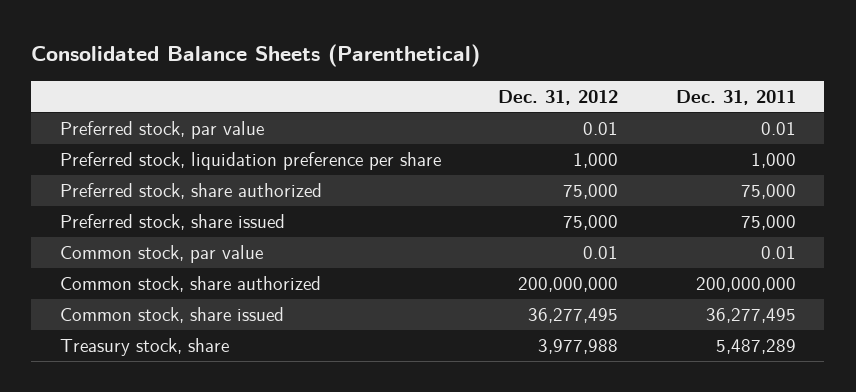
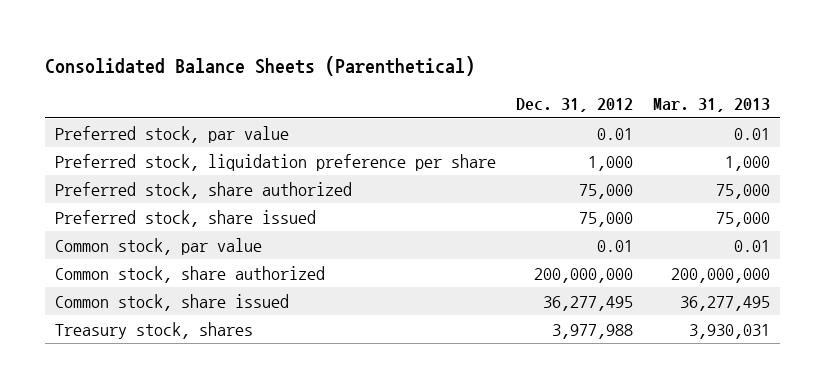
[675,89,796,105] Dec. 31, 2011 -> none
none -> [652,98,770,113] Mar. 31, 2013
[60,338,230,357] Treasury stock, share -> [55,321,254,339] Treasury stock, shares

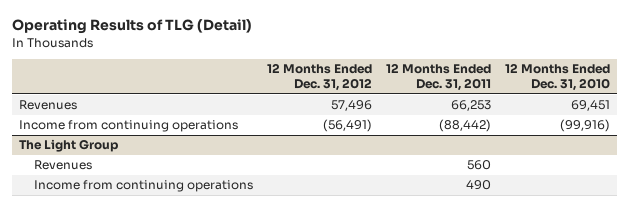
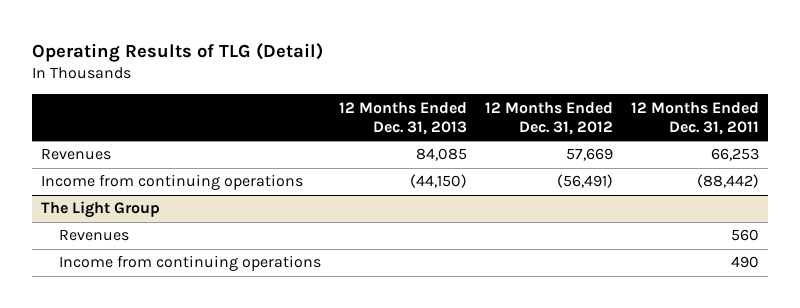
[504,62,610,92] 12 Months Ended Dec. 31, 2010 -> none
none -> [338,101,467,136] 12 Months Ended Dec. 31, 2013
[330,100,372,112] 57,496 -> [565,148,613,162] 57,669

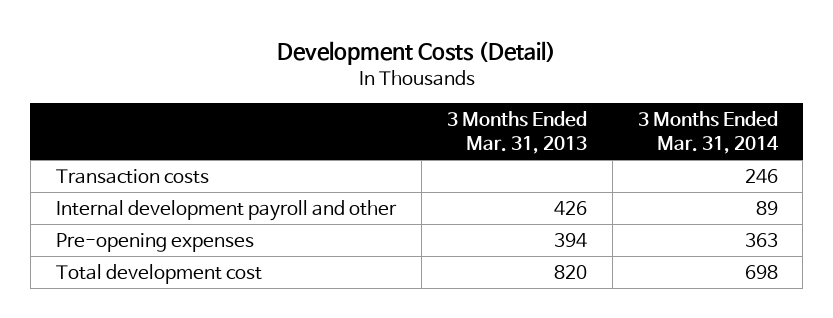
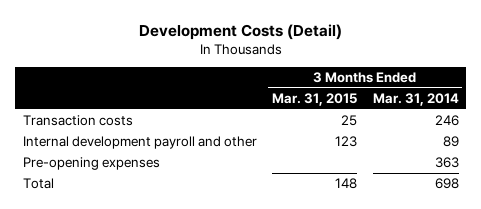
[446,111,587,155] 3 Months Ended Mar. 31, 2013 -> none
none -> [272,92,358,106] Mar. 31, 2015
[55,263,262,284] Total development cost -> [22,178,54,190] Total

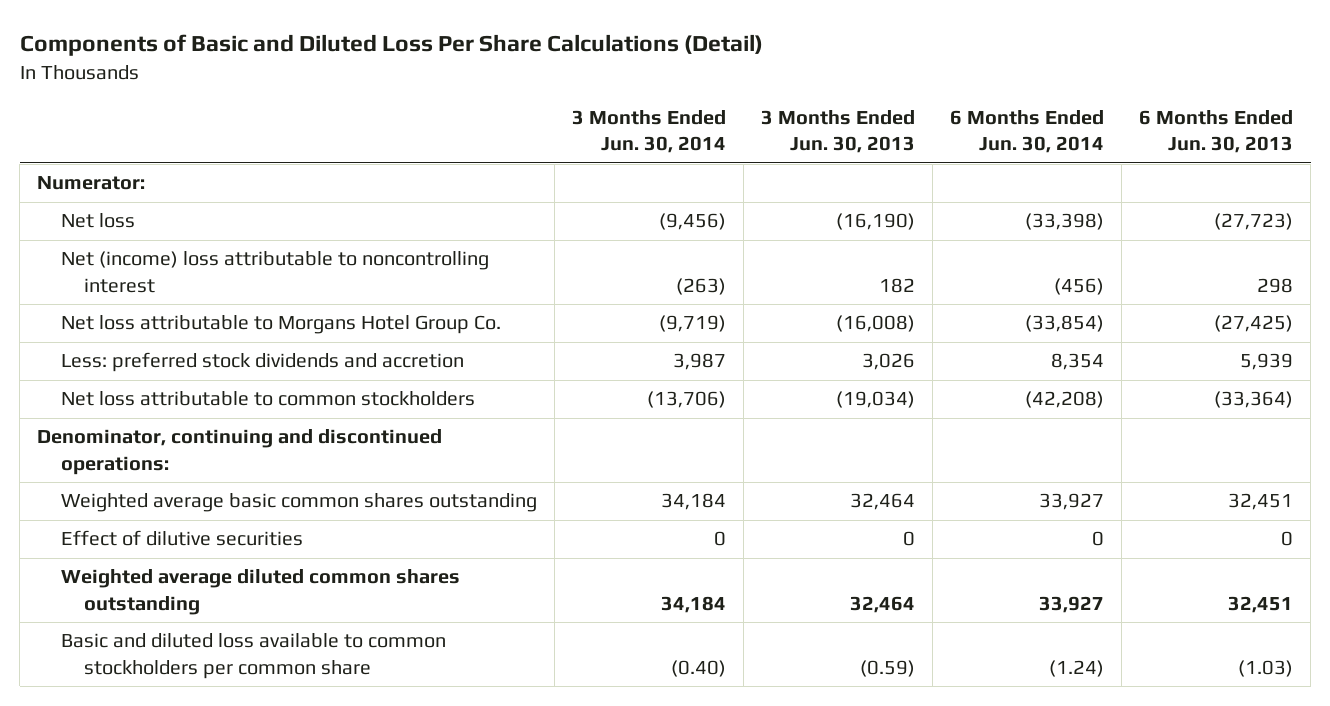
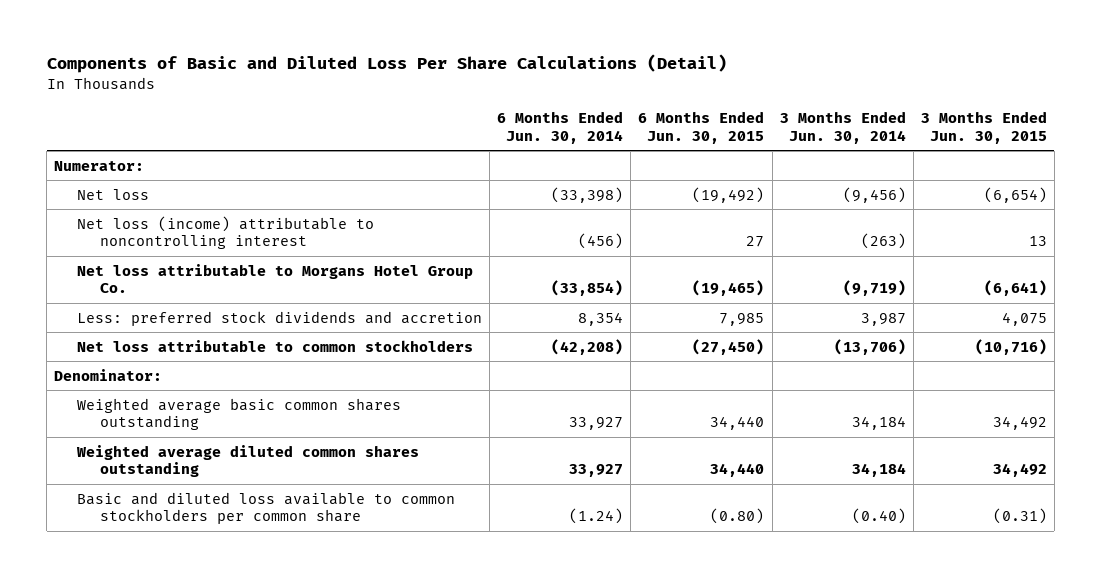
[760,110,915,154] 3 Months Ended Jun. 30, 2013 -> none
[1139,110,1294,154] 6 Months Ended Jun. 30, 2013 -> none
none -> [638,111,765,144] 6 Months Ended Jun. 30, 2015
none -> [920,111,1047,144] 3 Months Ended Jun. 30, 2015
[60,251,489,293] Net (income) loss attributable to noncontrolling interest -> [77,215,375,250] Net loss (income) attributable to noncontrolling interest
[37,429,443,475] Denominator, continuing and discontinued operations: -> [54,368,163,381] Denominator:
[60,530,303,547] Effect of dilutive securities -> none

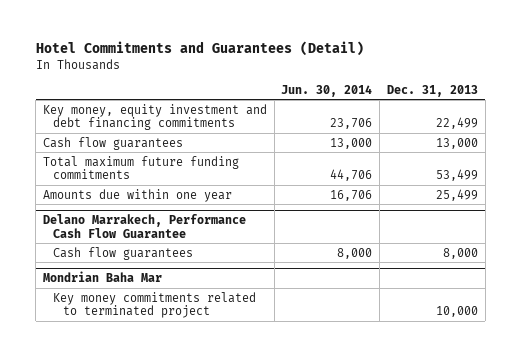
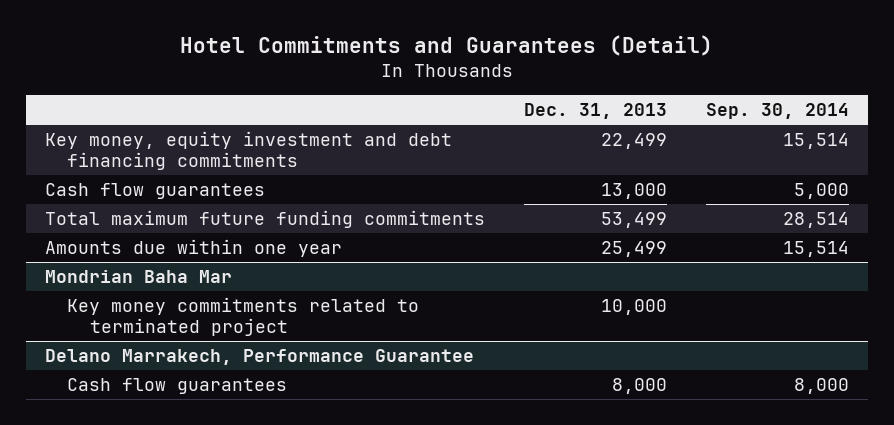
[281,84,373,97] Jun. 30, 2014 -> none
none -> [705,103,849,120] Sep. 30, 2014
[42,214,246,238] Delano Marrakech, Performance Cash Flow Guarantee -> none
[53,246,194,260] Cash flow guarantees -> none
none -> [44,349,474,366] Delano Marrakech, Performance Guarantee
none -> [67,378,288,395] Cash flow guarantees

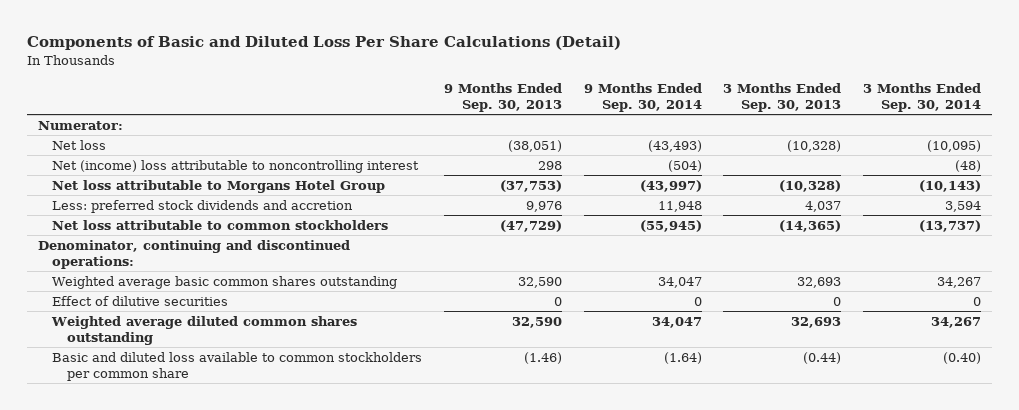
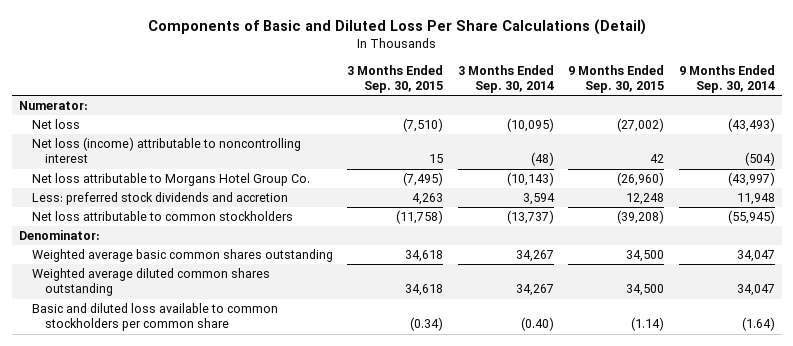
[444,82,563,113] 9 Months Ended Sep. 30, 2013 -> none
[723,82,842,113] 3 Months Ended Sep. 30, 2013 -> none
none -> [347,64,444,93] 3 Months Ended Sep. 30, 2015
none -> [568,64,665,93] 9 Months Ended Sep. 30, 2015
[52,159,420,173] Net (income) loss attributable to noncontrolling interest -> [31,137,301,164] Net loss (income) attributable to noncontrolling interest
[52,179,386,193] Net loss attributable to Morgans Hotel Group -> [31,173,310,187] Net loss attributable to Morgans Hotel Group Co.
[37,239,350,270] Denominator, continuing and discontinued operations: -> [18,230,100,241] Denominator:
[52,295,229,306] Effect of dilutive securities -> none

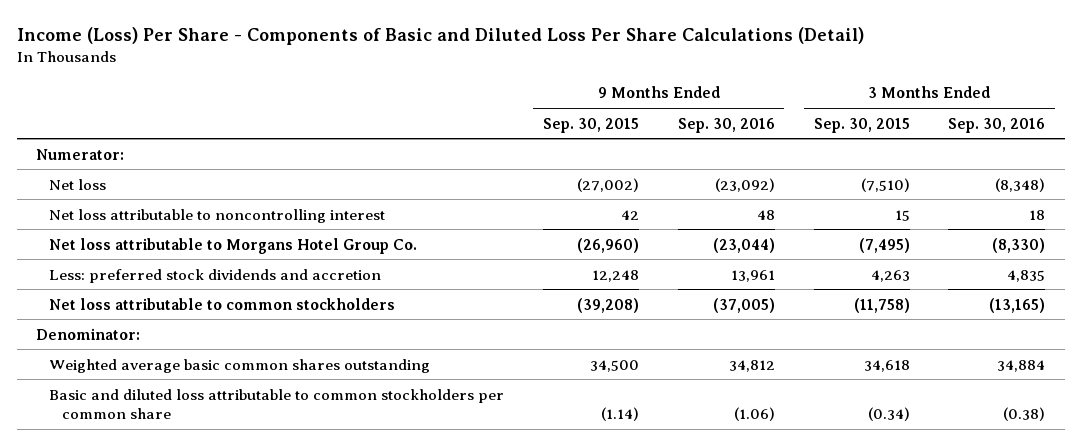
[147,19,646,36] Components of Basic and Diluted Loss Per Share Calculations (Detail) -> [16,27,864,46] Income (Loss) Per Share - Components of Basic and Diluted Loss Per Share Calculations (Detail)
[457,64,554,93] 3 Months Ended Sep. 30, 2014 -> none
[678,64,775,93] 9 Months Ended Sep. 30, 2014 -> none
none -> [677,117,775,133] Sep. 30, 2016
none -> [948,117,1046,133] Sep. 30, 2016
[31,137,301,164] Net loss (income) attributable to noncontrolling interest -> [49,208,386,223] Net loss attributable to noncontrolling interest
[31,268,270,297] Weighted average diluted common shares outstanding -> none
[31,303,278,332] Basic and diluted loss available to common stockholders per common share -> [49,388,505,420] Basic and diluted loss attributable to common stockholders per common share

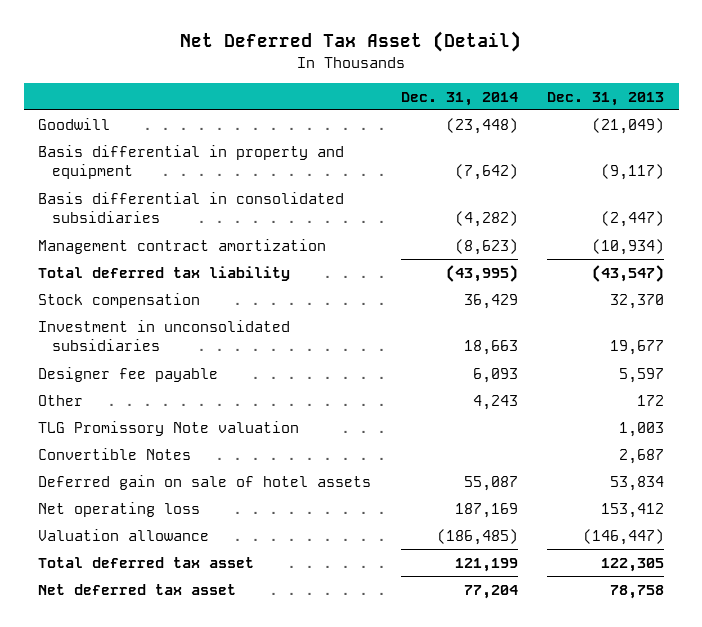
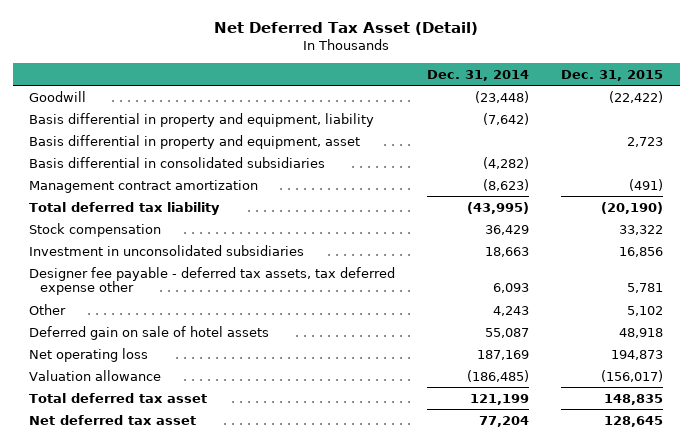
[546,91,664,106] Dec. 31, 2013 -> none
none -> [561,69,664,81] Dec. 31, 2015
[38,144,345,180] Basis differential in property and equipment -> [29,112,375,127] Basis differential in property and equipment, liability
none -> [29,134,361,149] Basis differential in property and equipment, asset
[38,366,219,382] Designer fee payable -> [29,266,396,296] Designer fee payable - deferred tax assets, tax deferred expense other
[38,420,300,436] TLG Promissory Note valuation -> none
[38,447,192,460] Convertible Notes -> none

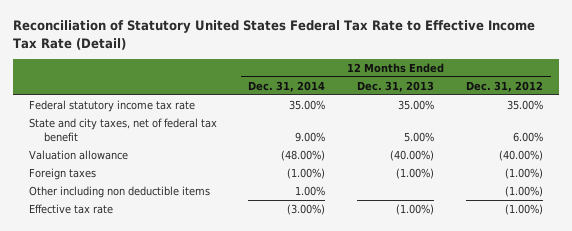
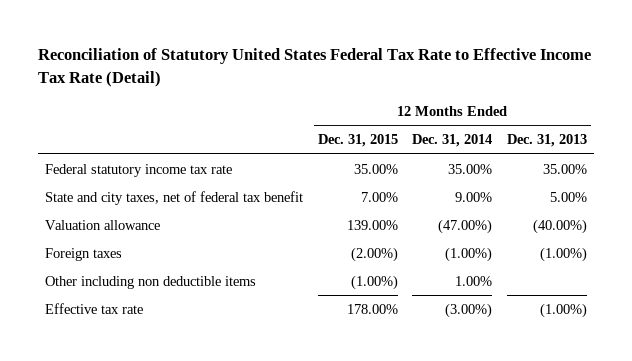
[465,80,543,92] Dec. 31, 2012 -> none
none -> [317,134,398,148] Dec. 31, 2015
[281,150,326,162] (48.00%) -> [438,218,493,234] (47.00%)

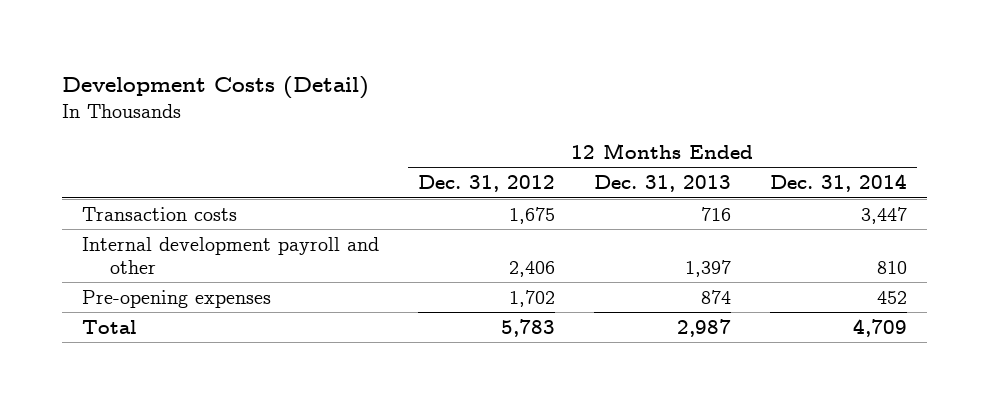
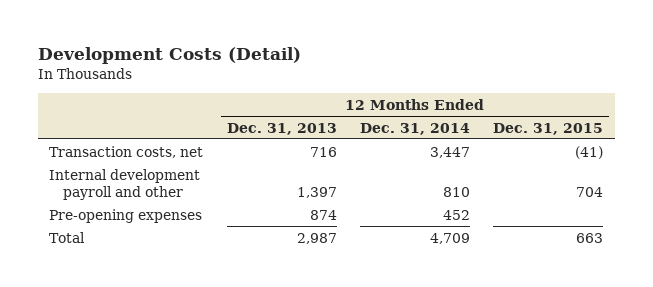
[417,175,555,193] Dec. 31, 2012 -> none
none -> [493,122,604,135] Dec. 31, 2015
[81,206,237,221] Transaction costs -> [49,145,204,158] Transaction costs, net

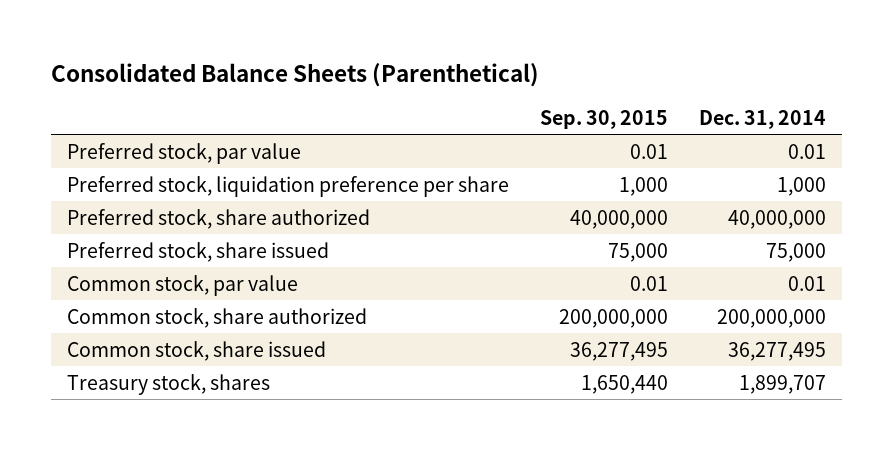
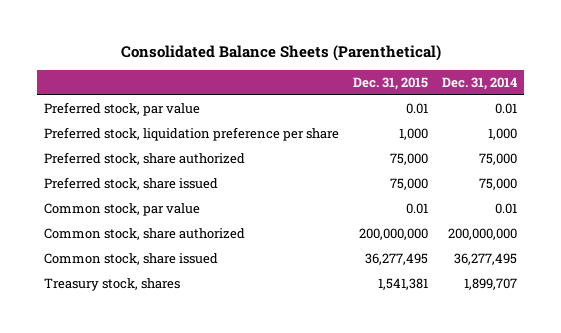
[540,109,669,129] Sep. 30, 2015 -> none
none -> [353,77,429,91] Dec. 31, 2015
[728,209,827,229] 40,000,000 -> [479,153,518,166] 75,000

